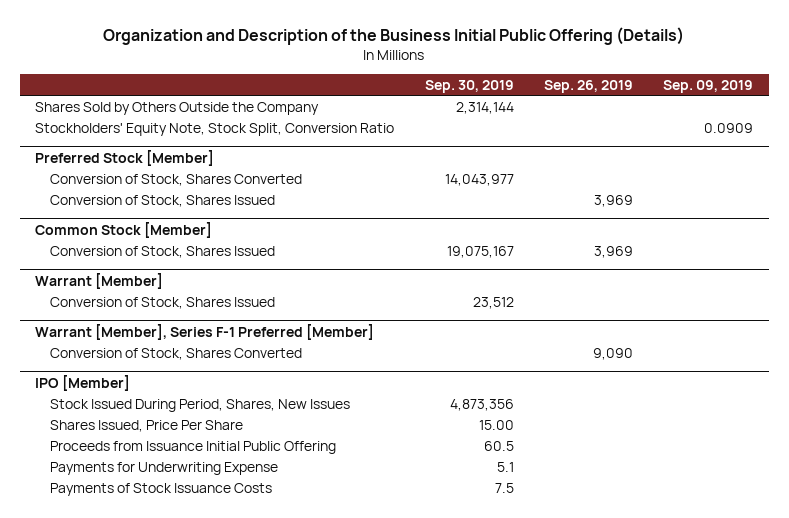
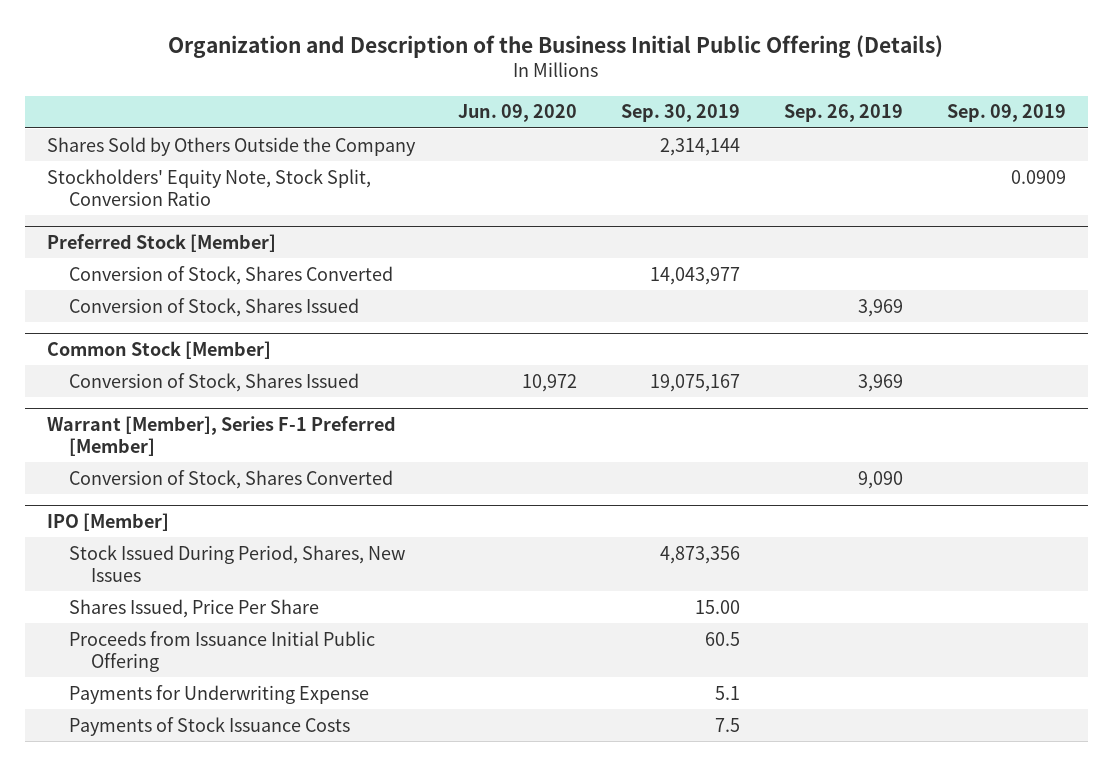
none -> [458,104,578,123] Jun. 09, 2020
[35,272,164,289] Warrant [Member] -> none
[49,296,275,309] Conversion of Stock, Shares Issued -> none

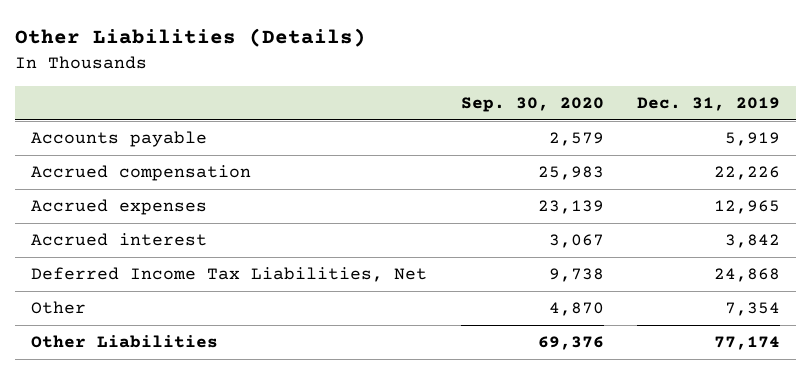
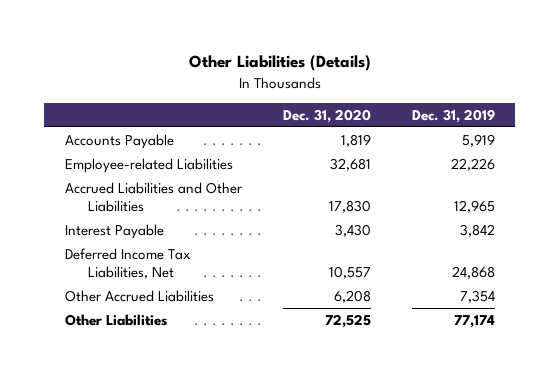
[460,97,604,113] Sep. 30, 2020 -> none
none -> [282,108,371,123] Dec. 31, 2020
[31,131,208,148] Accounts payable -> [64,133,174,149] Accounts Payable
[31,165,252,182] Accrued compensation -> [64,157,233,173] Employee-related Liabilities
[31,199,208,216] Accrued expenses -> [64,181,243,213] Accrued Liabilities and Other Liabilities
[31,233,208,247] Accrued interest -> [64,223,164,239] Interest Payable
[31,301,87,315] Other -> [64,289,214,302] Other Accrued Liabilities

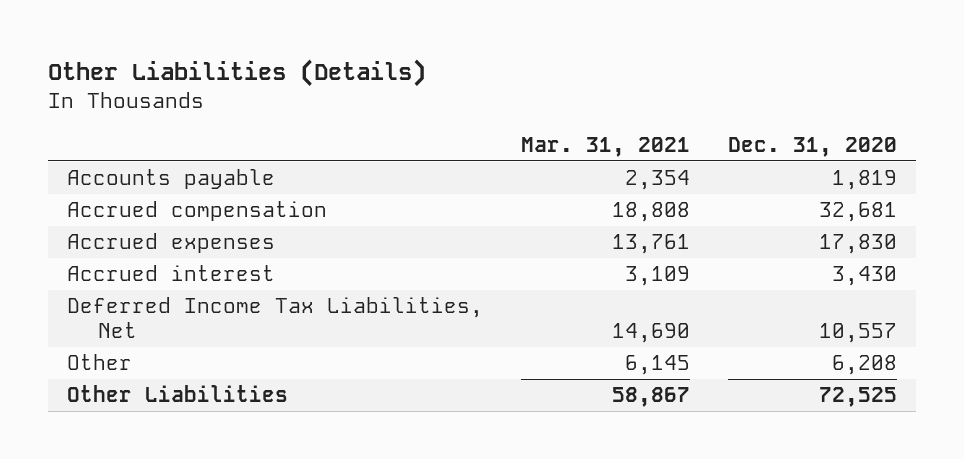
[411,108,495,123] Dec. 31, 2019 -> none
none -> [520,136,690,157] Mar. 31, 2021
[64,133,174,149] Accounts Payable -> [66,169,275,190] Accounts payable
[64,157,233,173] Employee-related Liabilities -> [66,201,327,222] Accrued compensation
[64,181,243,213] Accrued Liabilities and Other Liabilities -> [66,233,275,254] Accrued expenses
[64,223,164,239] Interest Payable -> [66,265,275,282] Accrued interest
[64,289,214,302] Other Accrued Liabilities -> [66,354,132,371] Other

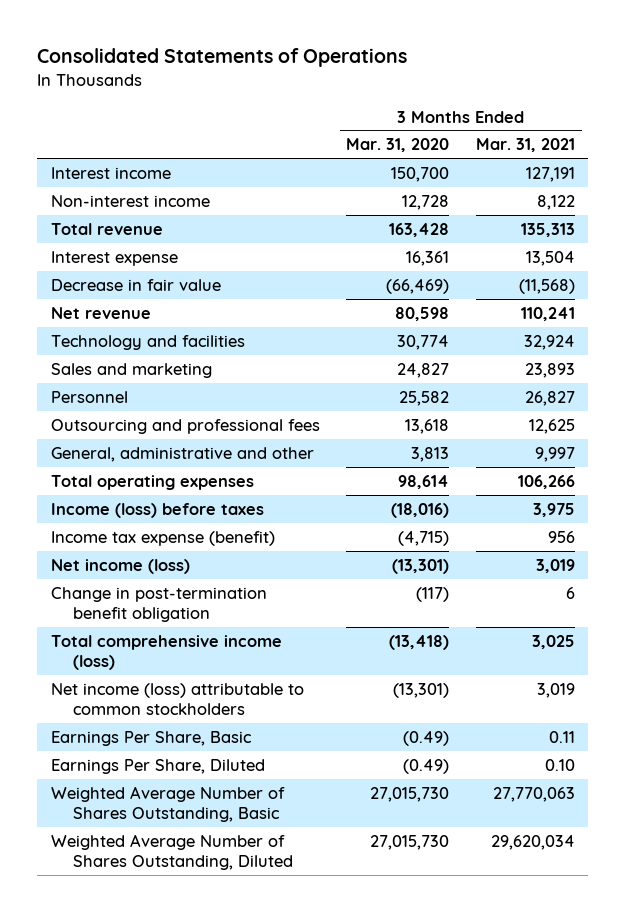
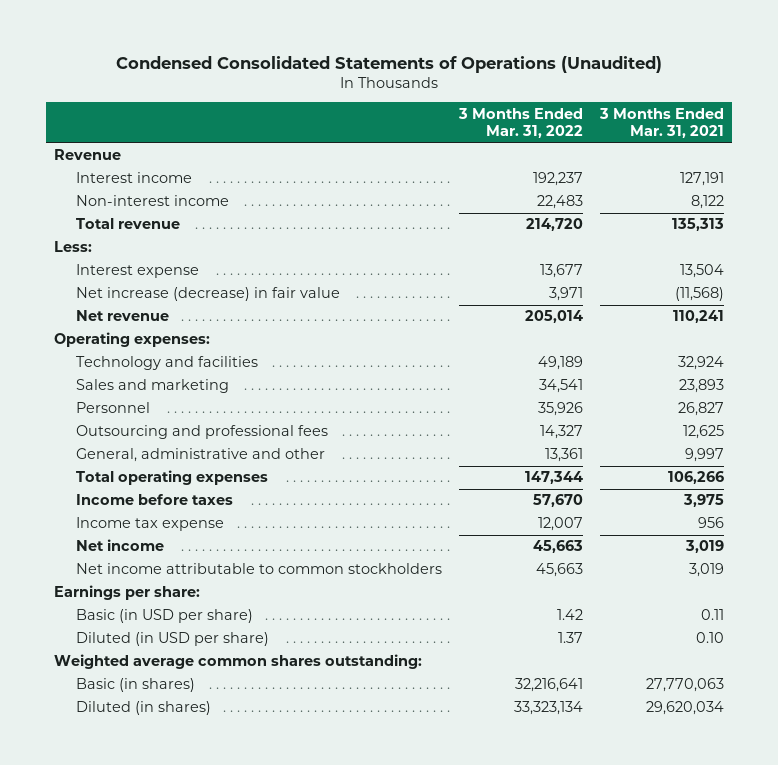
[37,48,408,68] Consolidated Statements of Operations -> [116,55,663,73] Condensed Consolidated Statements of Operations (Unaudited)
[346,138,450,153] Mar. 31, 2020 -> none
none -> [457,107,583,139] 3 Months Ended Mar. 31, 2022
none -> [54,149,122,161] Revenue
none -> [54,241,93,253] Less:
[50,278,221,291] Decrease in fair value -> [76,287,341,302] Net increase (decrease) in fair value
none -> [54,332,211,348] Operating expenses:
[50,586,267,623] Change in post-termination benefit obligation -> none
[50,634,282,671] Total comprehensive income (loss) -> none
[50,502,264,518] Income (loss) before taxes -> [76,494,234,506] Income before taxes
[50,530,275,546] Income tax expense (benefit) -> [76,517,225,532] Income tax expense
[50,558,190,574] Net income (loss) -> [76,539,165,552] Net income
[50,682,304,716] Net income (loss) attributable to common stockholders -> [76,563,443,575] Net income attributable to common stockholders
none -> [54,585,201,601] Earnings per share:
[50,730,252,746] Earnings Per Share, Basic -> [76,609,254,624] Basic (in USD per share)
[50,758,265,774] Earnings Per Share, Diluted -> [76,632,270,647] Diluted (in USD per share)
none -> [54,654,423,670] Weighted average common shares outstanding:
[50,785,285,823] Weighted Average Number of Shares Outstanding, Basic -> [76,678,196,693] Basic (in shares)
[50,833,294,871] Weighted Average Number of Shares Outstanding, Diluted -> [76,701,212,716] Diluted (in shares)

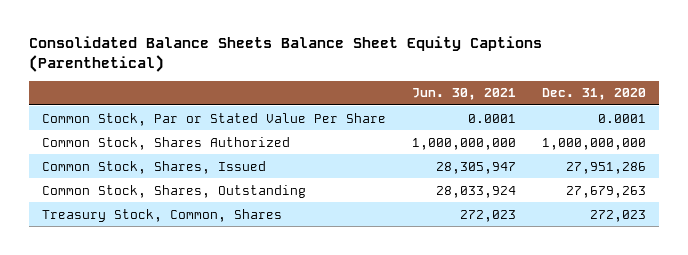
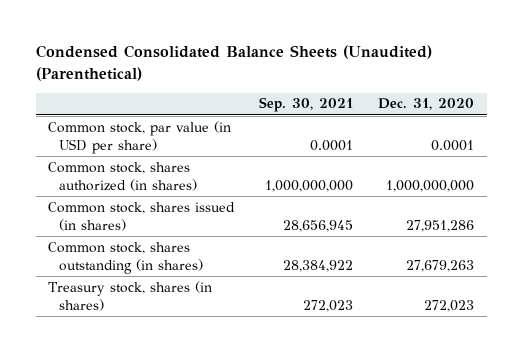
[28,36,542,72] Consolidated Balance Sheets Balance Sheet Equity Captions (Parenthetical) -> [35,45,432,81] Condensed Consolidated Balance Sheets (Unaudited) (Parenthetical)
[411,88,516,101] Jun. 30, 2021 -> none
none -> [259,97,354,113] Sep. 30, 2021
[41,112,386,126] Common Stock, Par or Stated Value Per Share -> [48,120,232,154] Common stock, par value (in USD per share)
[41,136,290,150] Common Stock, Shares Authorized -> [48,161,198,191] Common stock, shares authorized (in shares)
[41,160,266,174] Common Stock, Shares, Issued -> [48,201,236,231] Common stock, shares issued (in shares)
[41,184,306,198] Common Stock, Shares, Outstanding -> [48,241,204,274] Common stock, shares outstanding (in shares)
[41,208,282,222] Treasury Stock, Common, Shares -> [48,280,213,311] Treasury stock, shares (in shares)

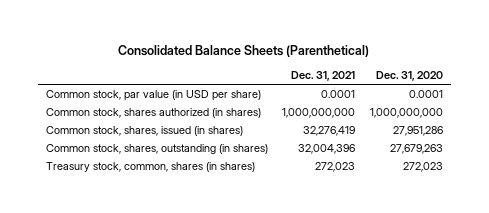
[35,45,432,81] Condensed Consolidated Balance Sheets (Unaudited) (Parenthetical) -> [118,45,370,58] Consolidated Balance Sheets (Parenthetical)
[259,97,354,113] Sep. 30, 2021 -> none
none -> [291,71,356,82] Dec. 31, 2021
[48,201,236,231] Common stock, shares issued (in shares) -> [45,126,243,137] Common stock, shares, issued (in shares)
[48,241,204,274] Common stock, shares outstanding (in shares) -> [45,144,268,155] Common stock, shares, outstanding (in shares)
[48,280,213,311] Treasury stock, shares (in shares) -> [45,162,255,173] Treasury stock, common, shares (in shares)

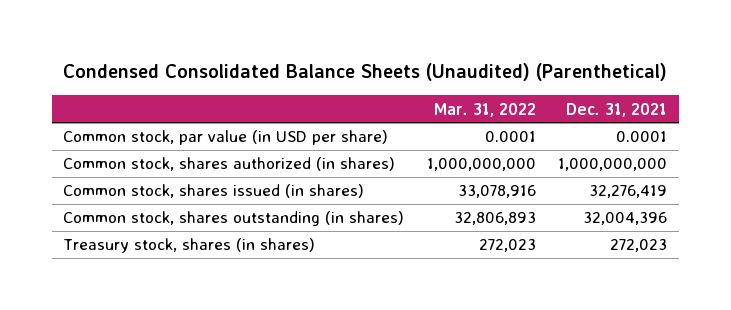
[118,45,370,58] Consolidated Balance Sheets (Parenthetical) -> [63,63,668,82] Condensed Consolidated Balance Sheets (Unaudited) (Parenthetical)
[376,71,444,82] Dec. 31, 2020 -> none
none -> [433,102,536,117] Mar. 31, 2022
[45,126,243,137] Common stock, shares, issued (in shares) -> [63,184,365,199] Common stock, shares issued (in shares)
[45,144,268,155] Common stock, shares, outstanding (in shares) -> [63,211,405,227] Common stock, shares outstanding (in shares)
[45,162,255,173] Treasury stock, common, shares (in shares) -> [63,238,316,254] Treasury stock, shares (in shares)

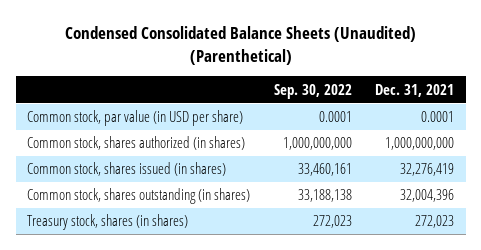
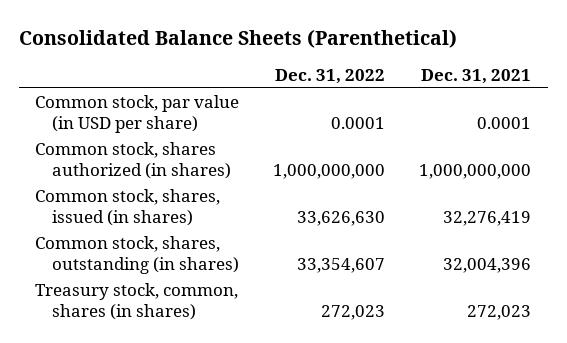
[64,25,416,65] Condensed Consolidated Balance Sheets (Unaudited) (Parenthetical) -> [18,28,457,48] Consolidated Balance Sheets (Parenthetical)
[273,83,352,99] Sep. 30, 2022 -> none
none -> [275,68,386,84] Dec. 31, 2022
[27,162,227,177] Common stock, shares issued (in shares) -> [35,189,221,226] Common stock, shares, issued (in shares)
[27,188,251,205] Common stock, shares outstanding (in shares) -> [35,236,239,274] Common stock, shares, outstanding (in shares)
[27,214,189,231] Treasury stock, shares (in shares) -> [35,283,239,320] Treasury stock, common, shares (in shares)

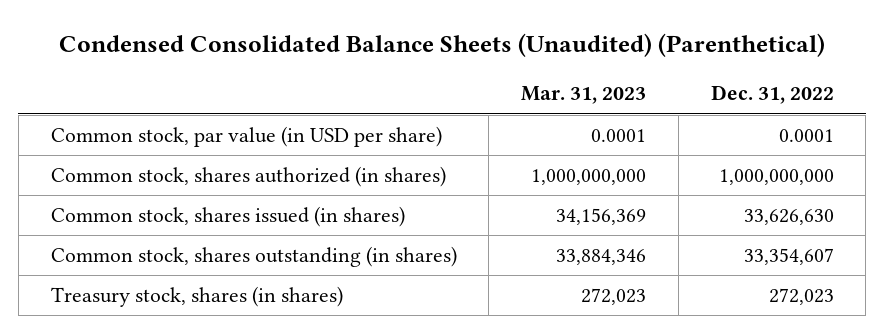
[18,28,457,48] Consolidated Balance Sheets (Parenthetical) -> [59,32,826,57] Condensed Consolidated Balance Sheets (Unaudited) (Parenthetical)
[421,68,532,84] Dec. 31, 2021 -> none
none -> [521,86,647,105] Mar. 31, 2023
[35,189,221,226] Common stock, shares, issued (in shares) -> [50,206,405,228] Common stock, shares issued (in shares)
[35,236,239,274] Common stock, shares, outstanding (in shares) -> [50,246,457,268] Common stock, shares outstanding (in shares)
[35,283,239,320] Treasury stock, common, shares (in shares) -> [50,286,343,308] Treasury stock, shares (in shares)

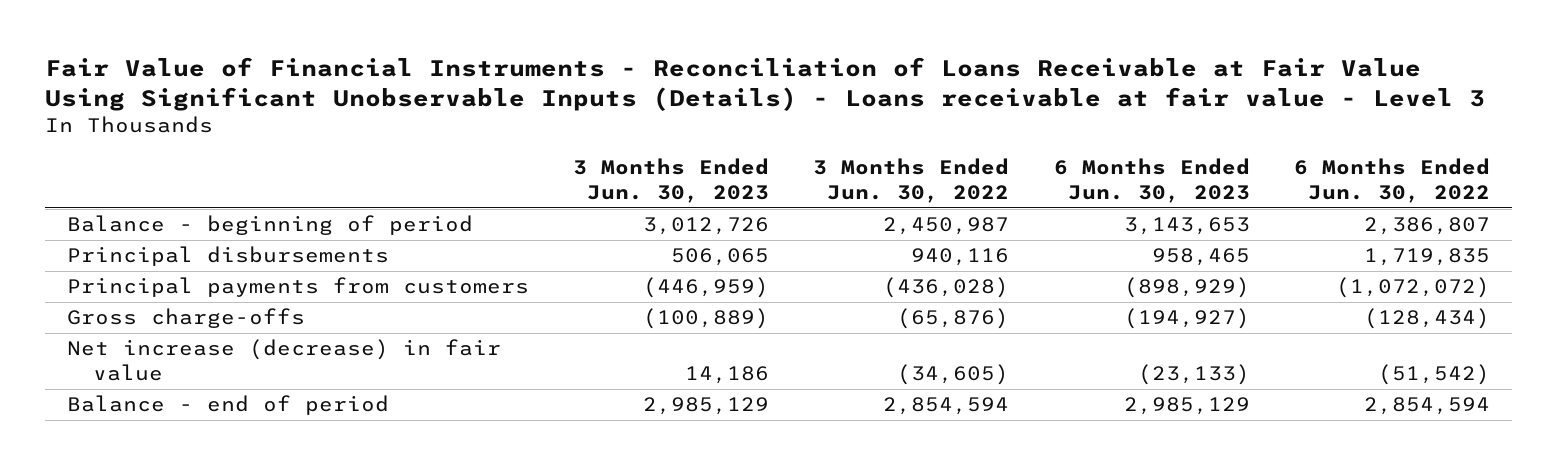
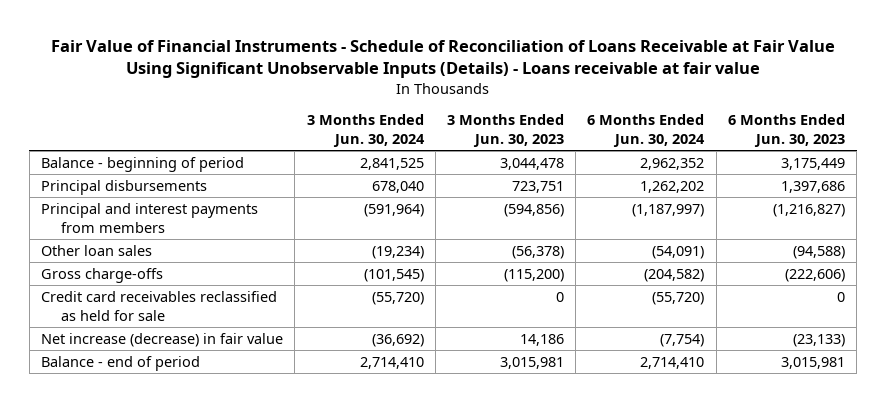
[45,56,1486,111] Fair Value of Financial Instruments - Reconciliation of Loans Receivable at Fair Value Using Significant Unobservable Inputs (Details) - Loans receivable at fair value - Level 3 -> [51,39,836,79] Fair Value of Financial Instruments - Schedule of Reconciliation of Loans Receivable at Fair Value Using Significant Unobservable Inputs (Details) - Loans receivable at fair value
[813,158,1010,204] 3 Months Ended Jun. 30, 2022 -> none
[1293,158,1490,204] 6 Months Ended Jun. 30, 2022 -> none
none -> [306,114,425,148] 3 Months Ended Jun. 30, 2024
none -> [587,114,706,148] 6 Months Ended Jun. 30, 2024
[643,217,770,236] 3,012,726 -> [500,157,565,170] 3,044,478
[1123,217,1250,236] 3,143,653 -> [780,157,845,170] 3,175,449
[671,248,770,267] 506,065 -> [512,180,565,193] 723,751
[1151,248,1250,267] 958,465 -> [780,180,845,193] 1,397,686
[67,277,530,298] Principal payments from customers -> [41,202,259,233] Principal and interest payments from members
[643,277,770,299] (446,959) -> [504,203,565,217] (594,856)
[1123,277,1250,299] (898,929) -> [772,203,845,217] (1,216,827)
none -> [41,244,153,256] Other loan sales
[643,308,770,330] (100,889) -> [504,268,565,282] (115,200)
[1123,308,1250,330] (194,927) -> [784,268,845,282] (222,606)
none -> [41,290,278,321] Credit card receivables reclassified as held for sale
[643,397,770,416] 2,985,129 -> [500,356,565,369] 3,015,981
[1123,397,1250,416] 2,985,129 -> [780,356,845,369] 3,015,981

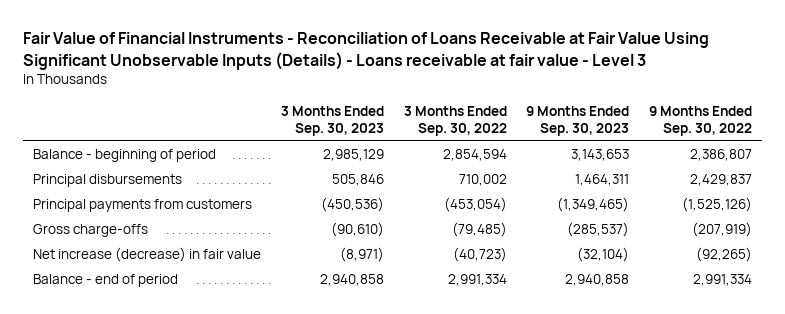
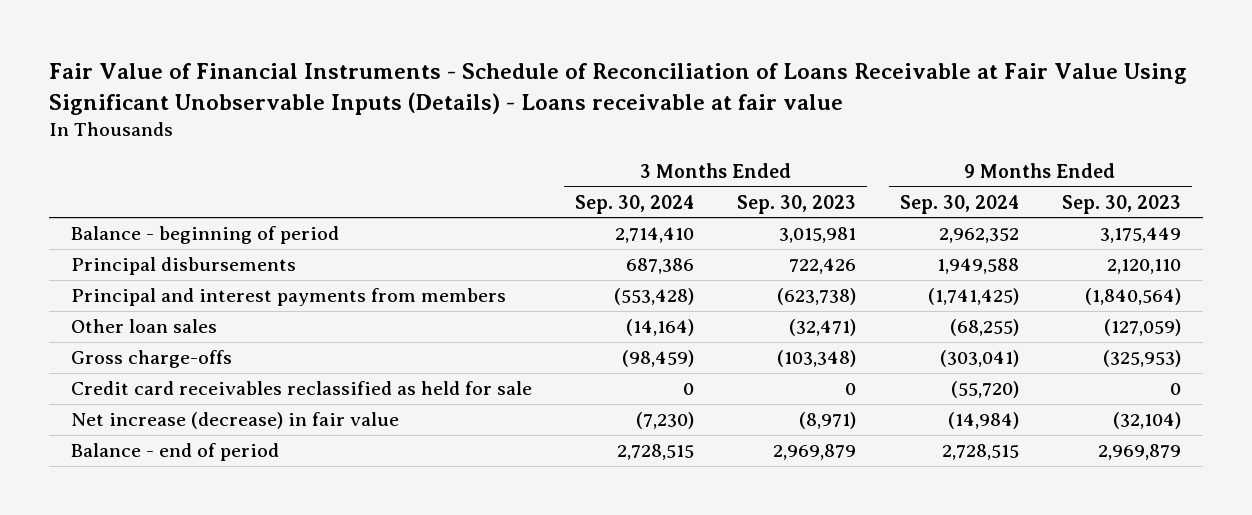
[23,32,710,70] Fair Value of Financial Instruments - Reconciliation of Loans Receivable at Fair Value Using Significant Unobservable Inputs (Details) - Loans receivable at fair value - Level 3 -> [48,63,1187,115] Fair Value of Financial Instruments - Schedule of Reconciliation of Loans Receivable at Fair Value Using Significant Unobservable Inputs (Details) - Loans receivable at fair value
[403,105,507,136] 3 Months Ended Sep. 30, 2022 -> none
[649,105,753,136] 9 Months Ended Sep. 30, 2022 -> none
none -> [574,194,694,214] Sep. 30, 2024
none -> [899,194,1019,214] Sep. 30, 2024
[322,148,384,161] 2,985,129 -> [779,227,857,244] 3,015,981
[571,148,630,161] 3,143,653 -> [1100,227,1182,244] 3,175,449
[331,173,384,186] 505,846 -> [789,258,857,275] 722,426
[575,173,630,186] 1,464,311 -> [1107,259,1182,275] 2,120,110
[33,198,253,212] Principal payments from customers -> [70,288,506,307] Principal and interest payments from members
[320,196,384,212] (450,536) -> [777,288,857,306] (623,738)
[557,196,630,212] (1,349,465) -> [1085,288,1182,306] (1,840,564)
none -> [70,319,217,334] Other loan sales
[330,221,384,237] (90,610) -> [777,350,857,368] (103,348)
[567,221,630,237] (285,537) -> [1103,350,1182,368] (325,953)
none -> [70,381,532,396] Credit card receivables reclassified as held for sale
[319,273,384,286] 2,940,858 -> [773,444,857,461] 2,969,879
[565,273,630,286] 2,940,858 -> [1098,444,1182,461] 2,969,879

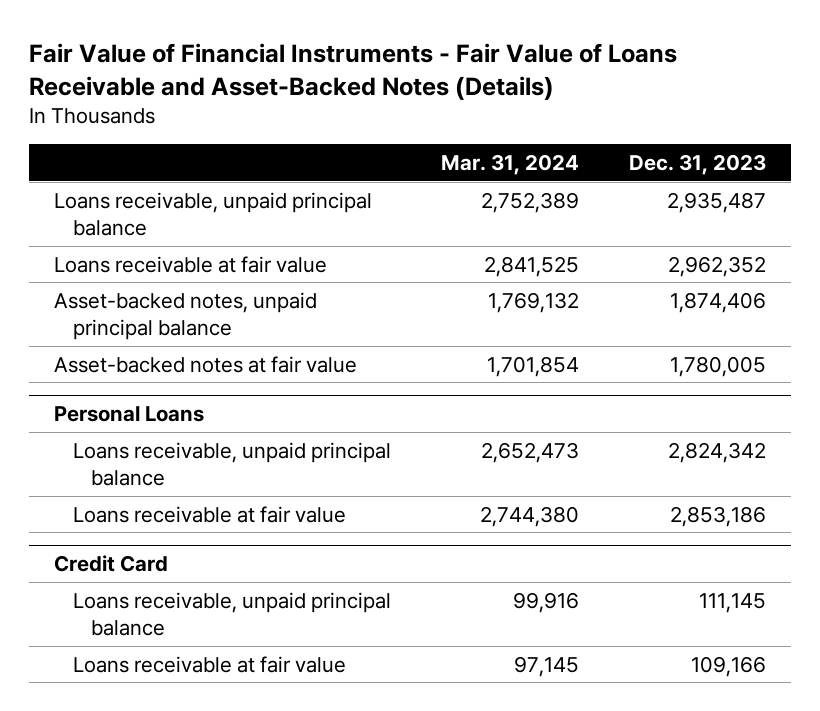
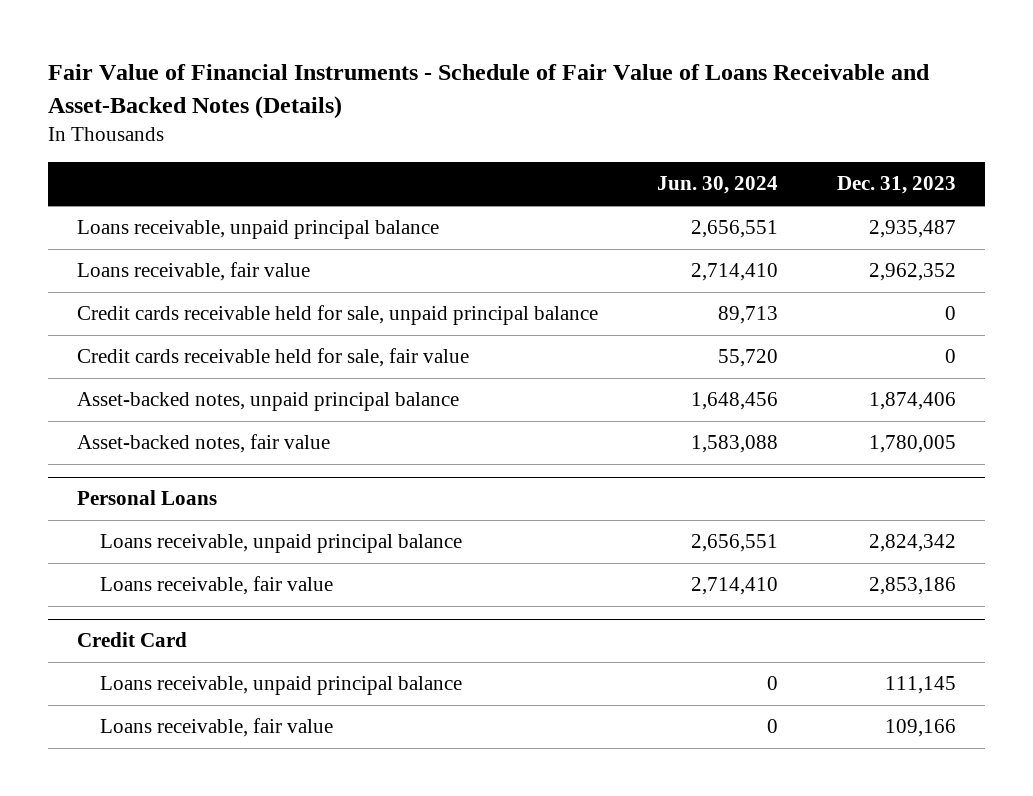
[29,43,678,100] Fair Value of Financial Instruments - Fair Value of Loans Receivable and Asset-Backed Notes (Details) -> [47,64,930,119] Fair Value of Financial Instruments - Schedule of Fair Value of Loans Receivable and Asset-Backed Notes (Details)
[440,154,579,176] Mar. 31, 2024 -> none
none -> [656,176,778,195] Jun. 30, 2024
[54,255,328,273] Loans receivable at fair value -> [77,262,311,282] Loans receivable, fair value
none -> [77,305,599,326] Credit cards receivable held for sale, unpaid principal balance
none -> [77,348,470,368] Credit cards receivable held for sale, fair value
[54,355,358,373] Asset-backed notes at fair value -> [77,434,331,454] Asset-backed notes, fair value
[72,505,346,523] Loans receivable at fair value -> [99,576,333,596] Loans receivable, fair value
[72,655,346,673] Loans receivable at fair value -> [99,718,333,738] Loans receivable, fair value

